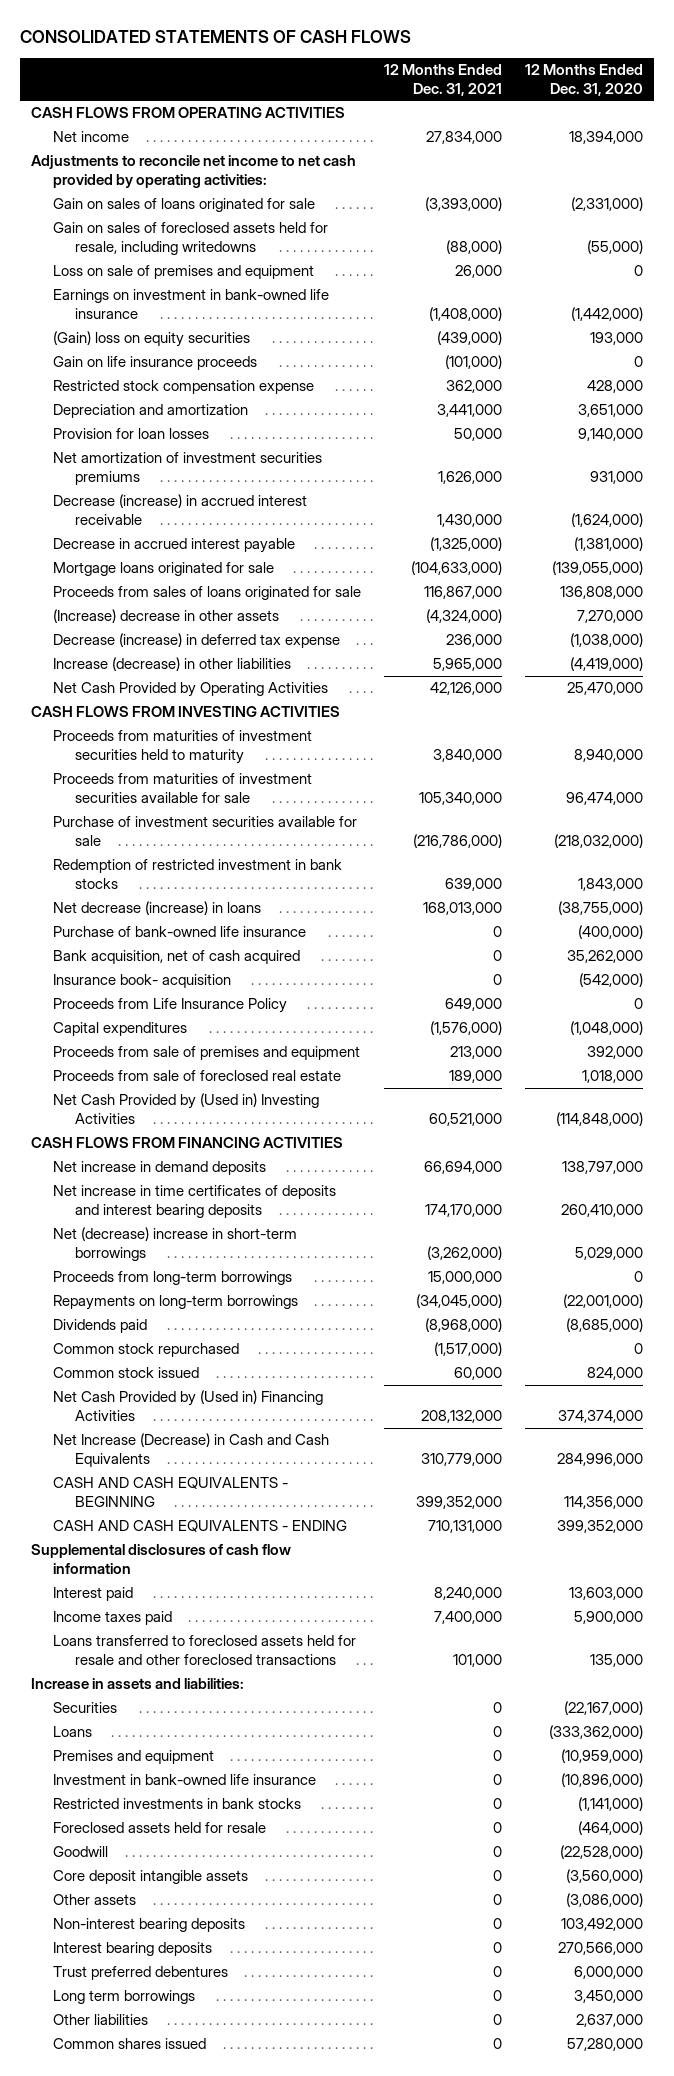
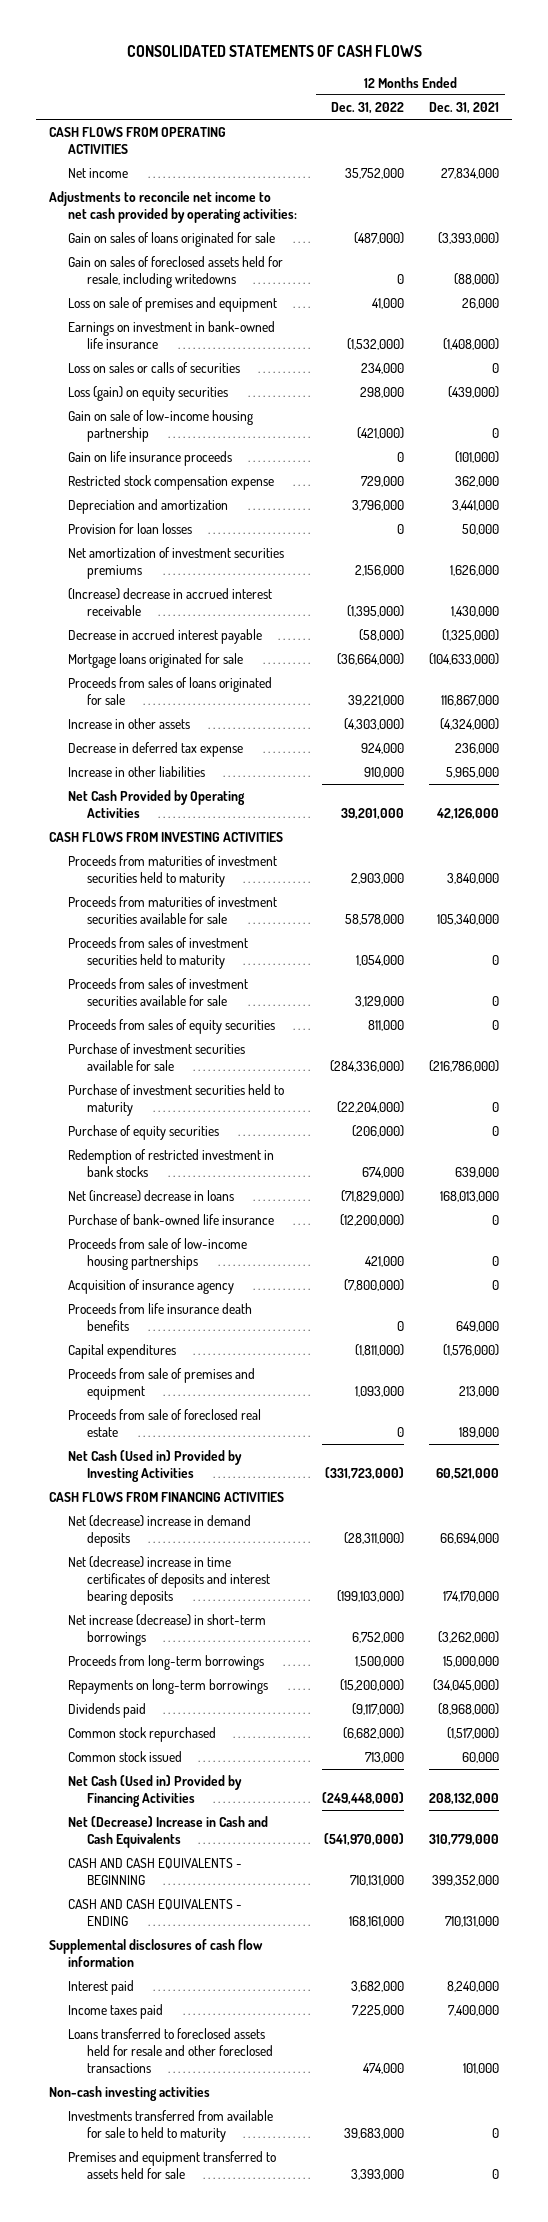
[524,63,643,96] 12 Months Ended Dec. 31, 2020 -> none
none -> [331,101,405,114] Dec. 31, 2022
none -> [68,362,241,374] Loss on sales or calls of securities
[53,331,251,348] (Gain) loss on equity securities -> [68,386,229,402] Loss (gain) on equity securities
none -> [68,410,254,442] Gain on sale of low-income housing partnership
[53,494,308,526] Decrease (increase) in accrued interest receivable -> [68,588,273,616] (Increase) decrease in accrued interest receivable
[53,609,280,624] (Increase) decrease in other assets -> [68,718,191,730] Increase in other assets
[53,633,341,649] Decrease (increase) in deferred tax expense -> [68,742,244,758] Decrease in deferred tax expense
[53,657,292,672] Increase (decrease) in other liabilities -> [68,766,206,778] Increase in other liabilities
none -> [68,937,249,969] Proceeds from sales of investment securities held to maturity
none -> [68,978,249,1006] Proceeds from sales of investment securities available for sale
none -> [68,1019,276,1035] Proceeds from sales of equity securities
none -> [68,1084,285,1116] Purchase of investment securities held to maturity
none -> [68,1125,220,1141] Purchase of equity securities
[53,901,262,916] Net decrease (increase) in loans -> [68,1190,235,1203] Net (increase) decrease in loans
[53,950,301,965] Bank acquisition, net of cash acquired -> none
none -> [68,1238,248,1270] Proceeds from sale of low-income housing partnerships
[53,974,232,989] Insurance book- acquisition -> [68,1279,235,1295] Acquisition of insurance agency
[53,998,288,1014] Proceeds from Life Insurance Policy -> [68,1303,253,1331] Proceeds from life insurance death benefits
[53,1093,320,1125] Net Cash Provided by (Used in) Investing Activities -> [68,1450,243,1482] Net Cash (Used in) Provided by Investing Activities
[53,1161,267,1176] Net increase in demand deposits -> [68,1515,252,1547] Net (decrease) increase in demand deposits
[53,1185,337,1219] Net increase in time certificates of deposits and interest bearing deposits -> [68,1556,271,1605] Net (decrease) increase in time certificates of deposits and interest bearing deposits
[53,1227,298,1262] Net (decrease) increase in short-term borrowings -> [68,1614,267,1646] Net increase (decrease) in short-term borrowings
[53,1390,324,1422] Net Cash Provided by (Used in) Financing Activities -> [68,1775,243,1807] Net Cash (Used in) Provided by Financing Activities
[53,1433,330,1468] Net Increase (Decrease) in Cash and Cash Equivalents -> [68,1816,269,1848] Net (Decrease) Increase in Cash and Cash Equivalents
[31,1678,245,1690] Increase in assets and liabilities: -> none
[53,1702,118,1714] Securities -> none
[53,1726,93,1738] Loans -> none
[53,1750,215,1765] Premises and equipment -> none
[53,1774,317,1786] Investment in bank-owned life insurance -> none
[53,1798,302,1810] Restricted investments in bank stocks -> none
[53,1822,267,1834] Foreclosed assets held for resale -> none
[53,1846,109,1858] Goodwill -> none
[53,1870,249,1885] Core deposit intangible assets -> none
[53,1894,137,1906] Other assets -> none
[53,1918,246,1933] Non-interest bearing deposits -> none
[53,1942,213,1957] Interest bearing deposits -> none
[53,1966,229,1981] Trust preferred debentures -> none
[53,1990,196,2005] Long term borrowings -> none
[53,2014,149,2026] Other liabilities -> none
[53,2038,207,2050] Common shares issued -> none
none -> [48,2086,210,2102] Non-cash investing activities
none -> [68,2110,274,2142] Investments transferred from available for sale to held to maturity
none -> [68,2151,277,2179] Premises and equipment transferred to assets held for sale

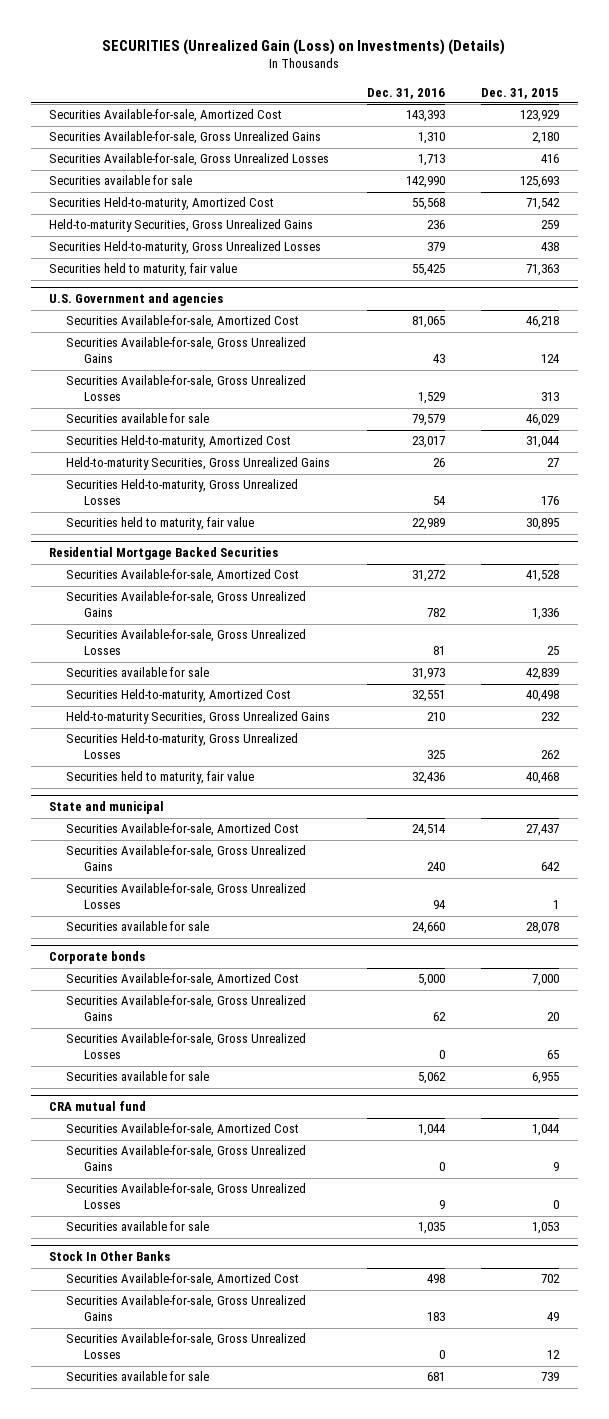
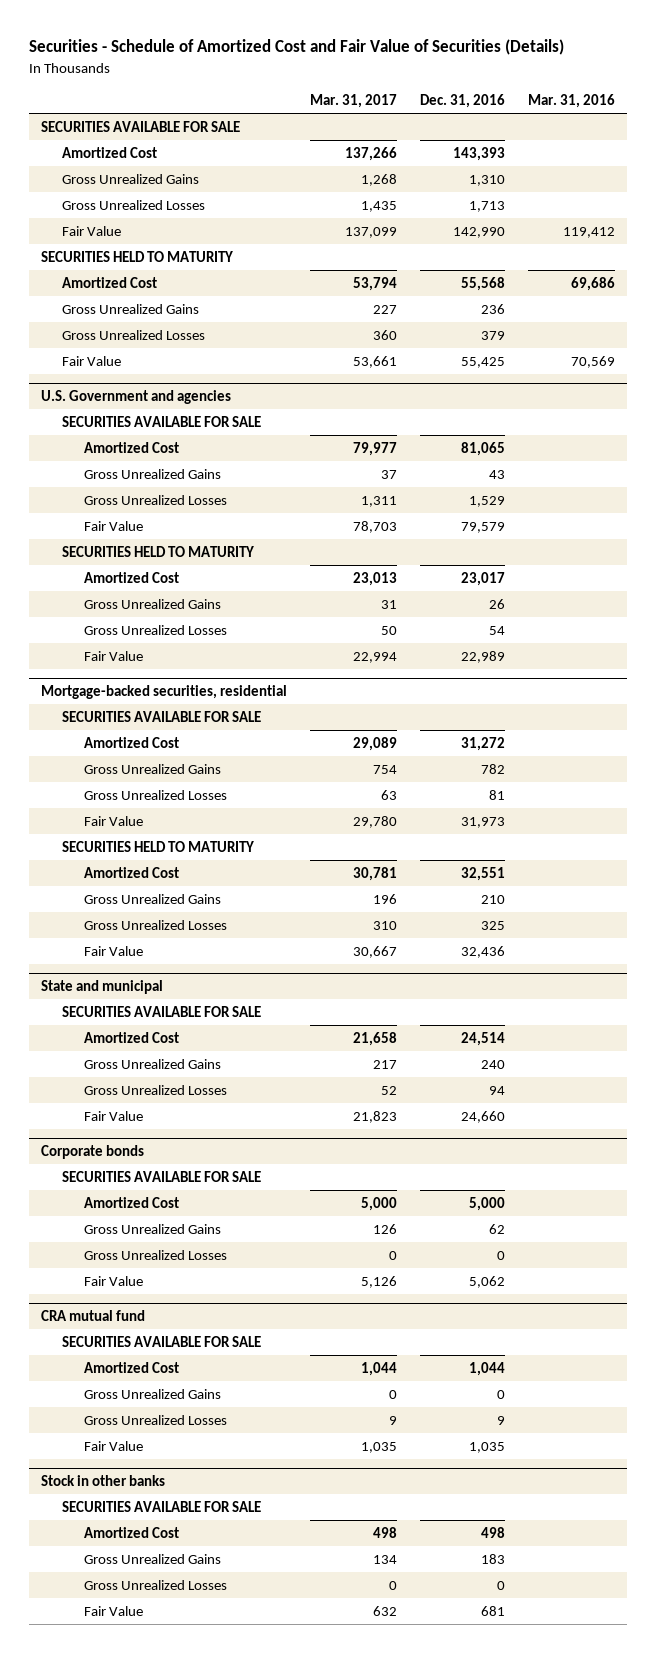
[102,38,506,55] SECURITIES (Unrealized Gain (Loss) on Investments) (Details) -> [29,39,565,56] Securities - Schedule of Amortized Cost and Fair Value of Securities (Details)
[481,87,560,99] Dec. 31, 2015 -> none
none -> [309,94,397,109] Mar. 31, 2017
none -> [528,94,616,109] Mar. 31, 2016
none -> [40,120,240,132] SECURITIES AVAILABLE FOR SALE
[49,109,283,123] Securities Available-for-sale, Amortized Cost -> [62,146,158,158] Amortized Cost
[49,131,322,145] Securities Available-for-sale, Gross Unrealized Gains -> [62,173,200,184] Gross Unrealized Gains
[49,153,330,167] Securities Available-for-sale, Gross Unrealized Losses -> [62,199,206,210] Gross Unrealized Losses
[49,175,193,186] Securities available for sale -> [62,225,122,236] Fair Value
none -> [40,250,233,262] SECURITIES HELD TO MATURITY
[49,197,275,211] Securities Held-to-maturity, Amortized Cost -> [62,276,158,288] Amortized Cost
[49,219,314,233] Held-to-maturity Securities, Gross Unrealized Gains -> [62,303,200,314] Gross Unrealized Gains
[49,241,322,255] Securities Held-to-maturity, Gross Unrealized Losses -> [62,329,206,340] Gross Unrealized Losses
[49,263,238,277] Securities held to maturity, fair value -> [62,355,122,366] Fair Value
none -> [62,415,262,427] SECURITIES AVAILABLE FOR SALE
[66,315,300,329] Securities Available-for-sale, Amortized Cost -> [83,441,179,453] Amortized Cost
[66,337,307,364] Securities Available-for-sale, Gross Unrealized Gains -> [83,468,221,479] Gross Unrealized Gains
[66,375,307,402] Securities Available-for-sale, Gross Unrealized Losses -> [83,494,227,505] Gross Unrealized Losses
[66,413,210,424] Securities available for sale -> [83,520,143,531] Fair Value
none -> [62,545,255,557] SECURITIES HELD TO MATURITY
[66,435,292,449] Securities Held-to-maturity, Amortized Cost -> [83,571,179,583] Amortized Cost
[66,457,331,471] Held-to-maturity Securities, Gross Unrealized Gains -> [83,598,221,609] Gross Unrealized Gains
[66,479,299,506] Securities Held-to-maturity, Gross Unrealized Losses -> [83,624,227,635] Gross Unrealized Losses
[66,517,255,531] Securities held to maturity, fair value -> [83,650,143,661] Fair Value
[49,547,279,561] Residential Mortgage Backed Securities -> [40,684,287,699] Mortgage-backed securities, residential
none -> [62,710,262,722] SECURITIES AVAILABLE FOR SALE
[66,569,300,583] Securities Available-for-sale, Amortized Cost -> [83,736,179,748] Amortized Cost
[66,591,307,618] Securities Available-for-sale, Gross Unrealized Gains -> [83,763,221,774] Gross Unrealized Gains
[66,629,307,656] Securities Available-for-sale, Gross Unrealized Losses -> [83,789,227,800] Gross Unrealized Losses
[66,667,210,678] Securities available for sale -> [83,815,143,826] Fair Value
none -> [62,840,255,852] SECURITIES HELD TO MATURITY
[66,689,292,703] Securities Held-to-maturity, Amortized Cost -> [83,866,179,878] Amortized Cost
[66,711,331,725] Held-to-maturity Securities, Gross Unrealized Gains -> [83,893,221,904] Gross Unrealized Gains
[66,733,299,760] Securities Held-to-maturity, Gross Unrealized Losses -> [83,919,227,930] Gross Unrealized Losses
[66,771,255,785] Securities held to maturity, fair value -> [83,945,143,956] Fair Value
none -> [62,1005,262,1017] SECURITIES AVAILABLE FOR SALE
[66,823,300,837] Securities Available-for-sale, Amortized Cost -> [83,1031,179,1043] Amortized Cost
[66,845,307,872] Securities Available-for-sale, Gross Unrealized Gains -> [83,1058,221,1069] Gross Unrealized Gains
[66,883,307,910] Securities Available-for-sale, Gross Unrealized Losses -> [83,1084,227,1095] Gross Unrealized Losses
[66,921,210,932] Securities available for sale -> [83,1110,143,1121] Fair Value
none -> [62,1170,262,1182] SECURITIES AVAILABLE FOR SALE
[66,973,300,987] Securities Available-for-sale, Amortized Cost -> [83,1196,179,1208] Amortized Cost
[66,995,307,1022] Securities Available-for-sale, Gross Unrealized Gains -> [83,1223,221,1234] Gross Unrealized Gains
[66,1033,307,1060] Securities Available-for-sale, Gross Unrealized Losses -> [83,1249,227,1260] Gross Unrealized Losses
[66,1071,210,1082] Securities available for sale -> [83,1275,143,1286] Fair Value
none -> [62,1335,262,1347] SECURITIES AVAILABLE FOR SALE
[66,1123,300,1137] Securities Available-for-sale, Amortized Cost -> [83,1361,179,1373] Amortized Cost
[66,1145,307,1172] Securities Available-for-sale, Gross Unrealized Gains -> [83,1388,221,1399] Gross Unrealized Gains
[66,1183,307,1210] Securities Available-for-sale, Gross Unrealized Losses -> [83,1414,227,1425] Gross Unrealized Losses
[66,1221,210,1232] Securities available for sale -> [83,1440,143,1451] Fair Value
[49,1251,171,1262] Stock In Other Banks -> [40,1474,165,1486] Stock in other banks
none -> [62,1500,262,1512] SECURITIES AVAILABLE FOR SALE
[66,1273,300,1287] Securities Available-for-sale, Amortized Cost -> [83,1526,179,1538] Amortized Cost
[66,1295,307,1322] Securities Available-for-sale, Gross Unrealized Gains -> [83,1553,221,1564] Gross Unrealized Gains
[66,1333,307,1360] Securities Available-for-sale, Gross Unrealized Losses -> [83,1579,227,1590] Gross Unrealized Losses
[66,1371,210,1382] Securities available for sale -> [83,1605,143,1616] Fair Value

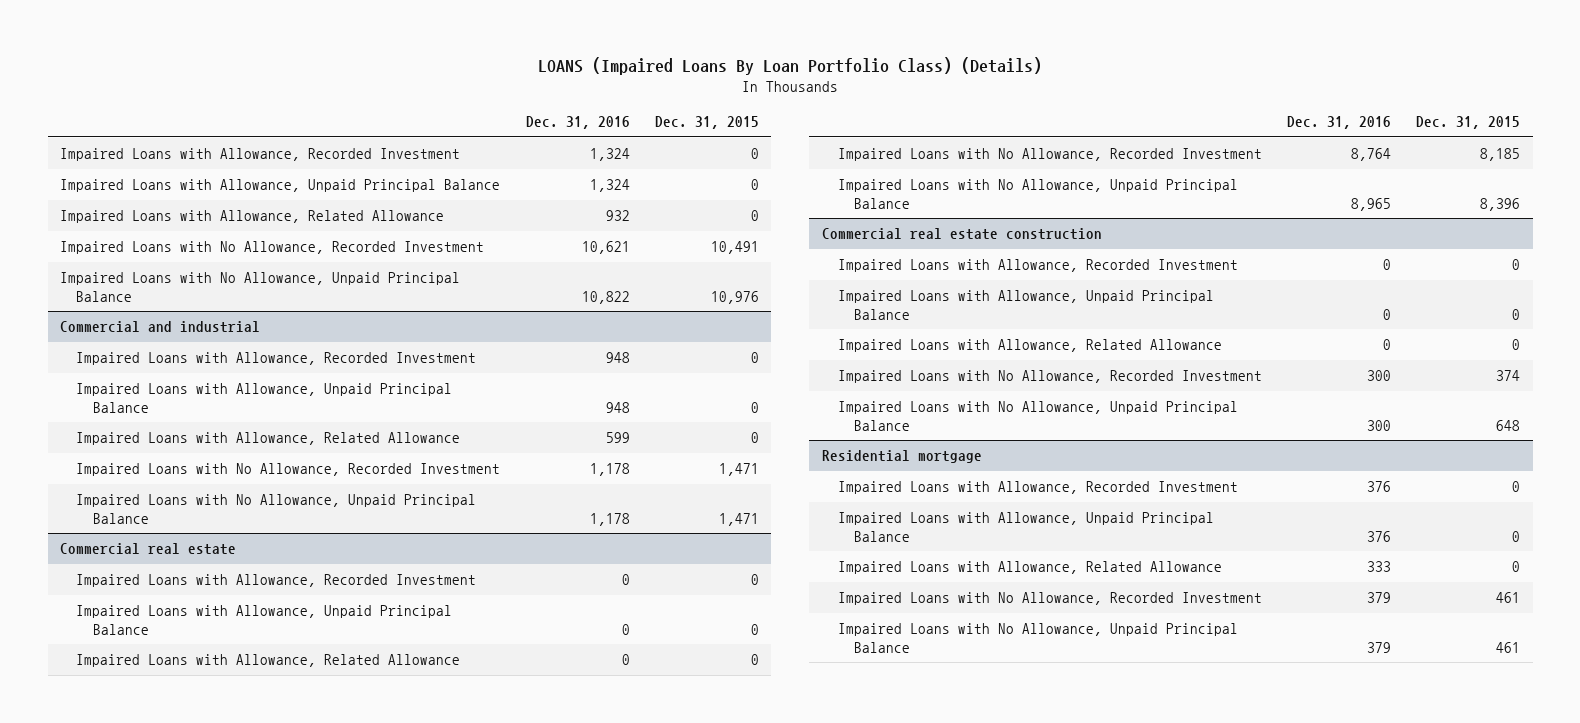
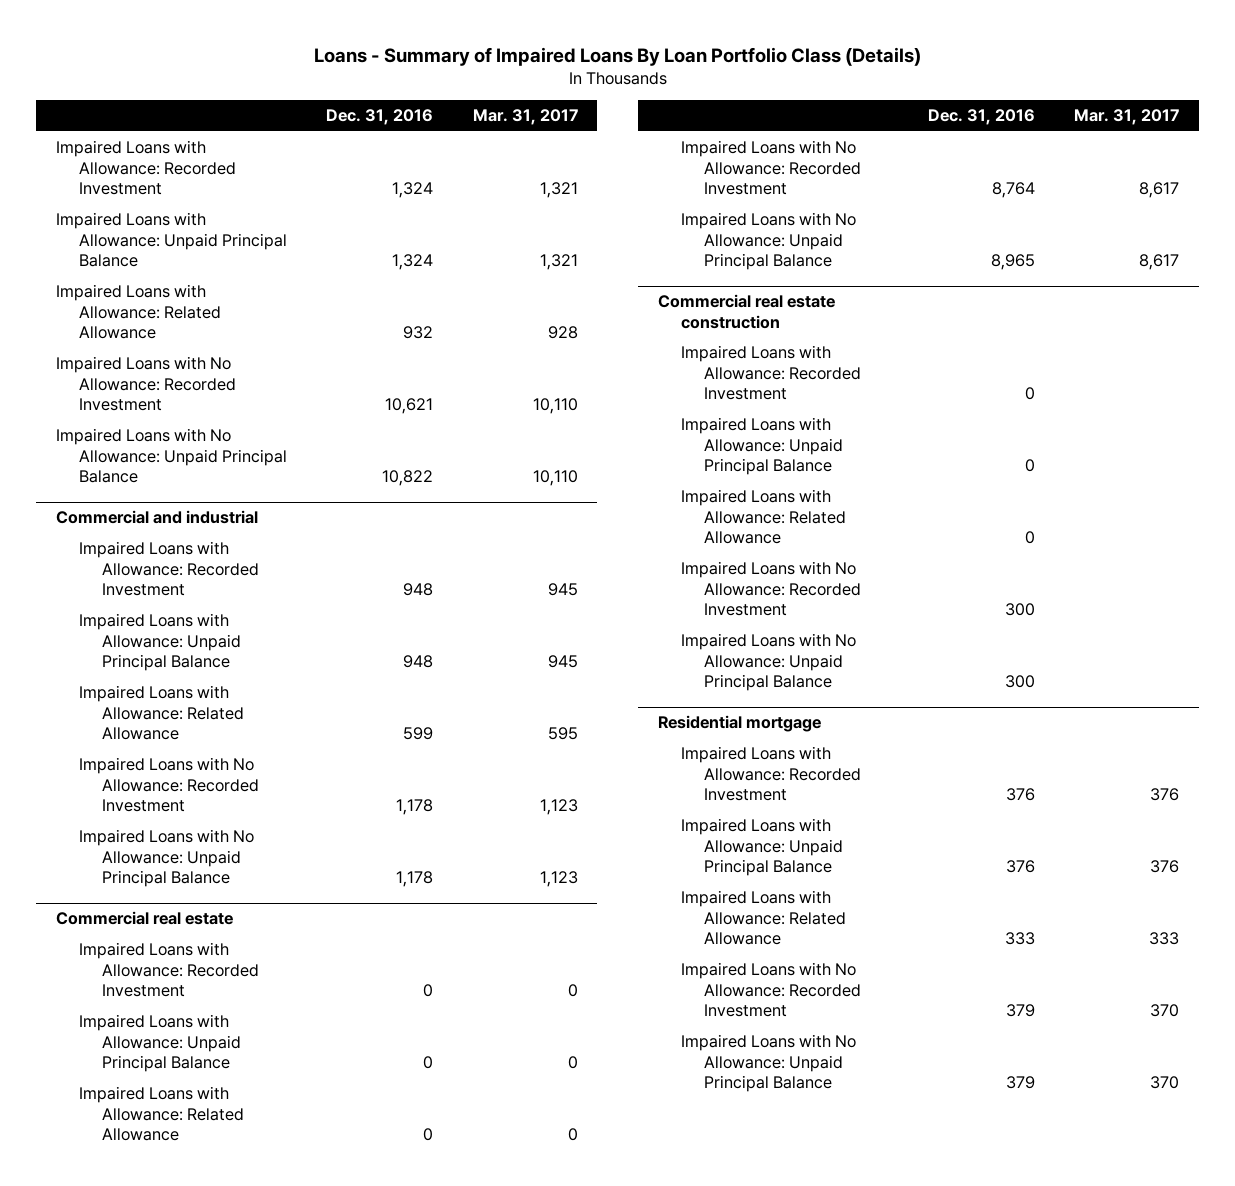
[538,56,1043,75] LOANS (Impaired Loans By Loan Portfolio Class) (Details) -> [313,46,921,66] Loans - Summary of Impaired Loans By Loan Portfolio Class (Details)
[654,116,759,130] Dec. 31, 2015 -> none
none -> [472,109,578,126] Mar. 31, 2017
[60,148,461,162] Impaired Loans with Allowance, Recorded Investment -> [55,140,237,196] Impaired Loans with Allowance: Recorded Investment
[60,179,501,193] Impaired Loans with Allowance, Unpaid Principal Balance -> [55,212,288,268] Impaired Loans with Allowance: Unpaid Principal Balance
[60,210,445,224] Impaired Loans with Allowance, Related Allowance -> [55,284,222,340] Impaired Loans with Allowance: Related Allowance
[60,241,485,255] Impaired Loans with No Allowance, Recorded Investment -> [55,356,237,412] Impaired Loans with No Allowance: Recorded Investment
[60,272,461,302] Impaired Loans with No Allowance, Unpaid Principal Balance -> [55,428,288,484] Impaired Loans with No Allowance: Unpaid Principal Balance
[76,352,477,366] Impaired Loans with Allowance, Recorded Investment -> [79,541,260,597] Impaired Loans with Allowance: Recorded Investment
[76,383,453,413] Impaired Loans with Allowance, Unpaid Principal Balance -> [79,613,242,672] Impaired Loans with Allowance: Unpaid Principal Balance
[76,432,461,446] Impaired Loans with Allowance, Related Allowance -> [79,685,245,741] Impaired Loans with Allowance: Related Allowance
[76,463,501,477] Impaired Loans with No Allowance, Recorded Investment -> [79,757,260,813] Impaired Loans with No Allowance: Recorded Investment
[76,494,477,524] Impaired Loans with No Allowance, Unpaid Principal Balance -> [79,829,255,888] Impaired Loans with No Allowance: Unpaid Principal Balance
[76,574,477,588] Impaired Loans with Allowance, Recorded Investment -> [79,942,260,998] Impaired Loans with Allowance: Recorded Investment
[76,605,453,635] Impaired Loans with Allowance, Unpaid Principal Balance -> [79,1014,242,1073] Impaired Loans with Allowance: Unpaid Principal Balance
[76,654,461,668] Impaired Loans with Allowance, Related Allowance -> [79,1086,245,1142] Impaired Loans with Allowance: Related Allowance
[838,148,1263,162] Impaired Loans with No Allowance, Recorded Investment -> [680,140,862,196] Impaired Loans with No Allowance: Recorded Investment
[838,179,1239,209] Impaired Loans with No Allowance, Unpaid Principal Balance -> [680,212,856,271] Impaired Loans with No Allowance: Unpaid Principal Balance
[838,259,1239,273] Impaired Loans with Allowance, Recorded Investment -> [680,345,862,401] Impaired Loans with Allowance: Recorded Investment
[838,290,1215,320] Impaired Loans with Allowance, Unpaid Principal Balance -> [680,417,844,476] Impaired Loans with Allowance: Unpaid Principal Balance
[838,339,1223,353] Impaired Loans with Allowance, Related Allowance -> [680,489,847,545] Impaired Loans with Allowance: Related Allowance
[838,370,1263,384] Impaired Loans with No Allowance, Recorded Investment -> [680,561,862,617] Impaired Loans with No Allowance: Recorded Investment
[838,401,1239,431] Impaired Loans with No Allowance, Unpaid Principal Balance -> [680,633,856,692] Impaired Loans with No Allowance: Unpaid Principal Balance
[838,481,1239,495] Impaired Loans with Allowance, Recorded Investment -> [680,746,862,802] Impaired Loans with Allowance: Recorded Investment
[838,512,1215,542] Impaired Loans with Allowance, Unpaid Principal Balance -> [680,818,844,877] Impaired Loans with Allowance: Unpaid Principal Balance
[838,561,1223,575] Impaired Loans with Allowance, Related Allowance -> [680,890,847,946] Impaired Loans with Allowance: Related Allowance
[838,592,1263,606] Impaired Loans with No Allowance, Recorded Investment -> [680,962,862,1018] Impaired Loans with No Allowance: Recorded Investment
[838,623,1239,653] Impaired Loans with No Allowance, Unpaid Principal Balance -> [680,1034,856,1093] Impaired Loans with No Allowance: Unpaid Principal Balance

